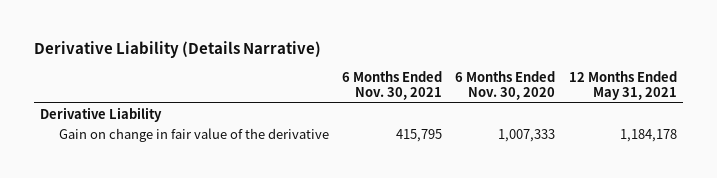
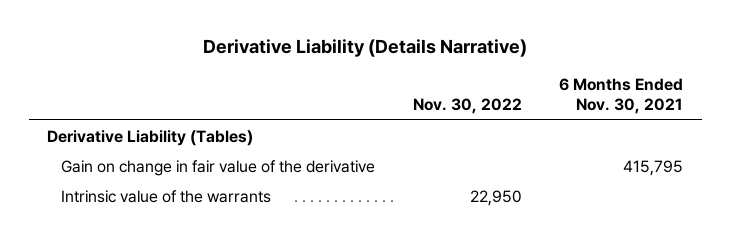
[455,70,556,101] 6 Months Ended Nov. 30, 2020 -> none
[568,70,677,101] 12 Months Ended May 31, 2021 -> none
none -> [412,98,522,115] Nov. 30, 2022
[40,106,163,122] Derivative Liability -> [47,129,254,146] Derivative Liability (Tables)
none -> [61,189,272,203] Intrinsic value of the warrants

